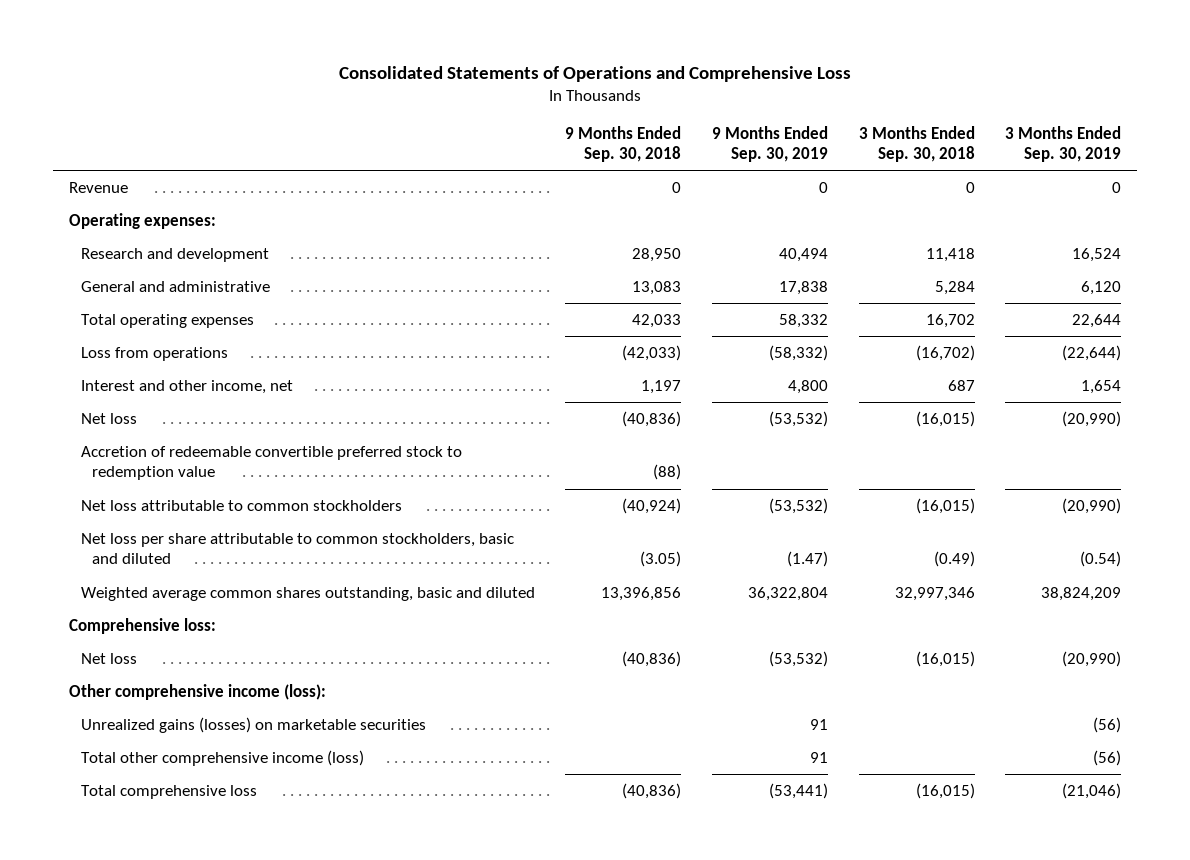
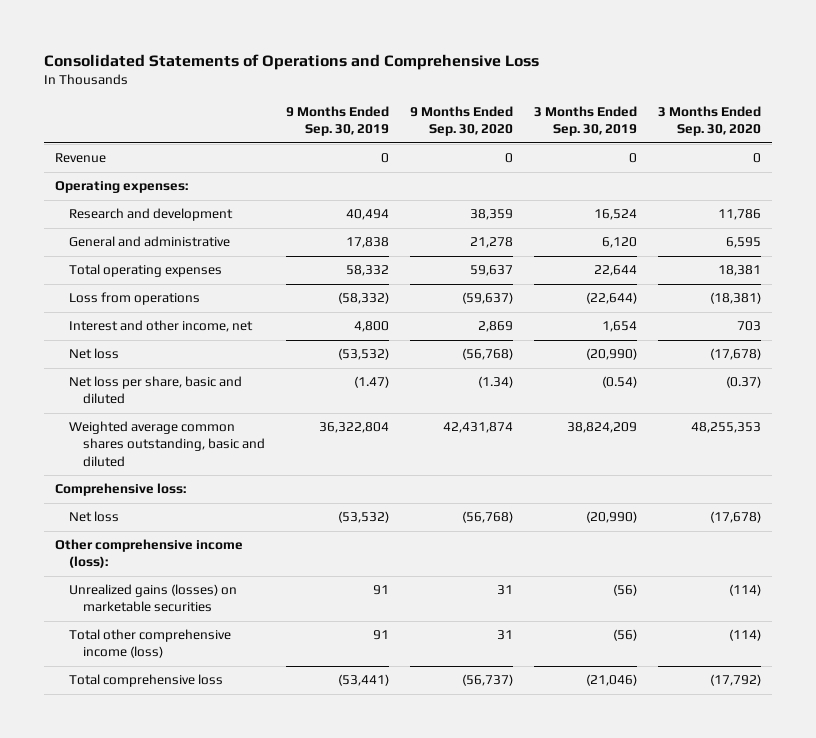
[565,125,682,163] 9 Months Ended Sep. 30, 2018 -> none
[858,125,975,163] 3 Months Ended Sep. 30, 2018 -> none
none -> [410,106,514,137] 9 Months Ended Sep. 30, 2020
none -> [658,106,762,137] 3 Months Ended Sep. 30, 2020
[80,445,462,481] Accretion of redeemable convertible preferred stock to redemption value -> none
[80,499,402,511] Net loss attributable to common stockholders -> none
[80,532,514,565] Net loss per share attributable to common stockholders, basic and diluted -> [68,376,242,405] Net loss per share, basic and diluted

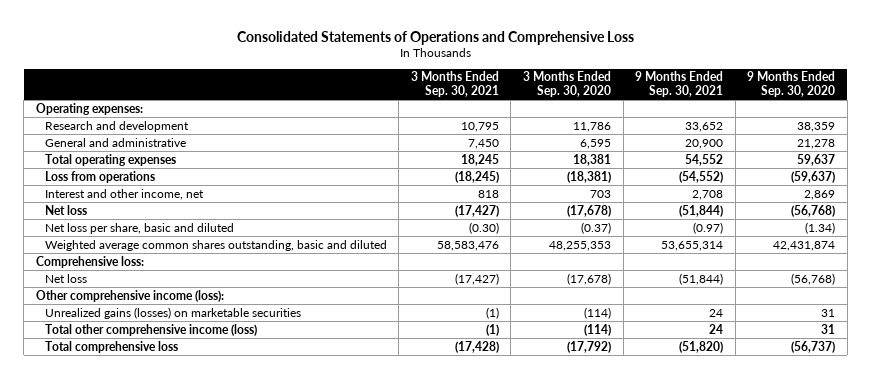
[286,106,390,137] 9 Months Ended Sep. 30, 2019 -> none
[534,106,638,137] 3 Months Ended Sep. 30, 2019 -> none
none -> [410,71,499,98] 3 Months Ended Sep. 30, 2021
none -> [635,71,724,98] 9 Months Ended Sep. 30, 2021
[54,153,106,164] Revenue -> none

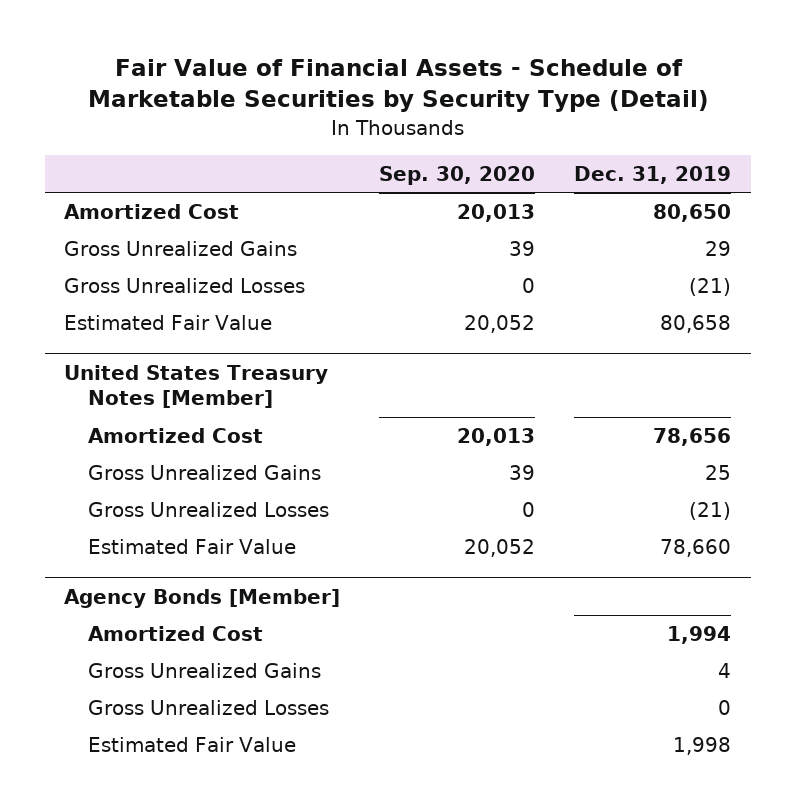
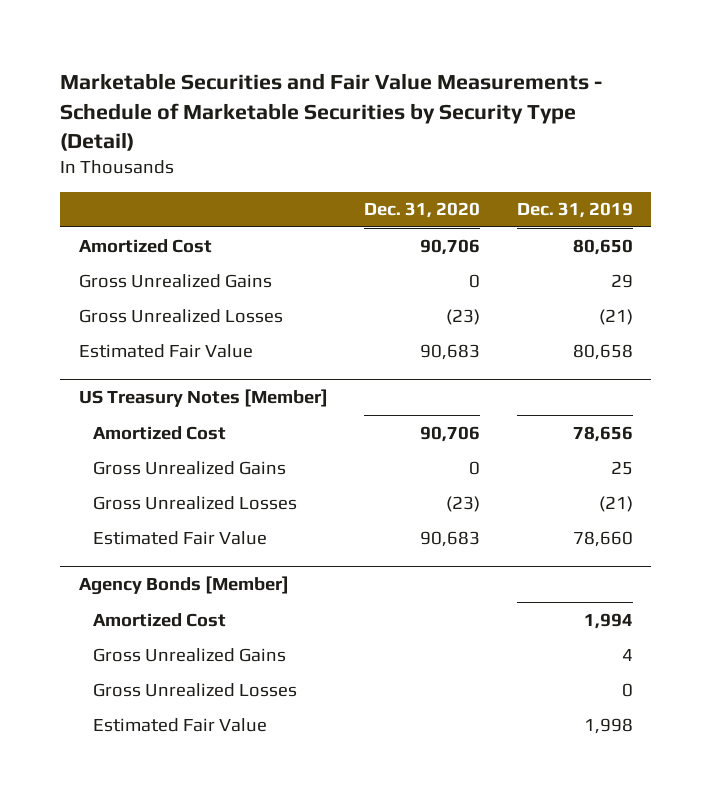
[87,58,709,113] Fair Value of Financial Assets - Schedule of Marketable Securities by Security Type (Detail) -> [60,73,603,151] Marketable Securities and Fair Value Measurements - Schedule of Marketable Securities by Security Type (Detail)
[379,165,536,185] Sep. 30, 2020 -> none
none -> [364,202,481,219] Dec. 31, 2020
[64,364,329,409] United States Treasury Notes [Member] -> [78,389,328,408] US Treasury Notes [Member]

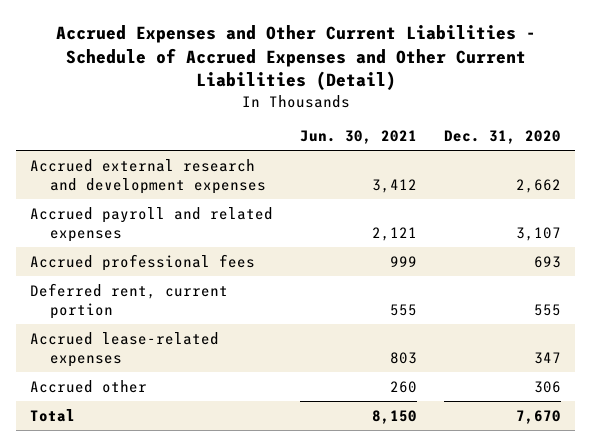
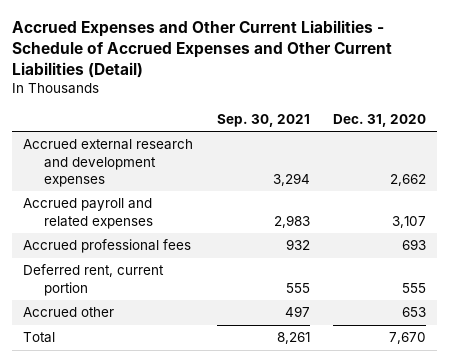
[300,130,418,145] Jun. 30, 2021 -> none
none -> [216,113,310,127] Sep. 30, 2021
[29,331,219,368] Accrued lease-related expenses -> none
[534,380,562,393] 306 -> [401,307,426,318] 653

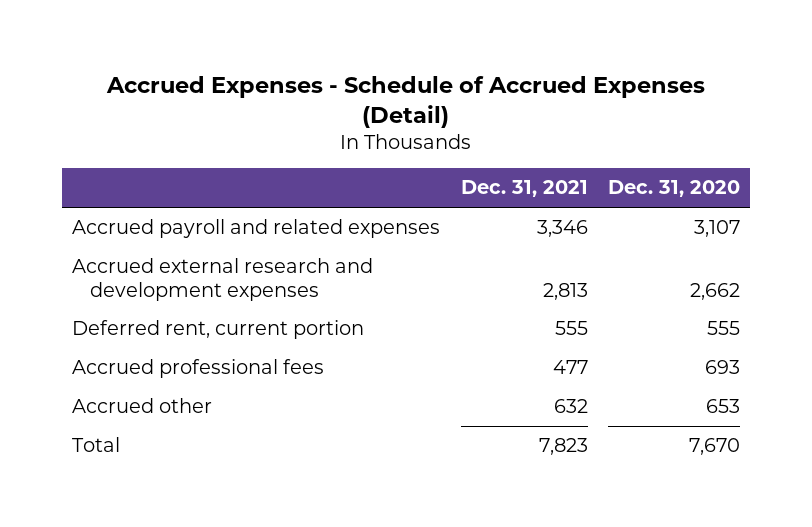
[11,19,392,78] Accrued Expenses and Other Current Liabilities - Schedule of Accrued Expenses and Other Current Liabilities (Detail) -> [106,75,706,128] Accrued Expenses - Schedule of Accrued Expenses (Detail)
[216,113,310,127] Sep. 30, 2021 -> none
none -> [460,180,588,198] Dec. 31, 2021
[23,139,194,187] Accrued external research and development expenses -> [72,258,374,301] Accrued external research and development expenses
[23,239,192,254] Accrued professional fees -> [72,359,325,379] Accrued professional fees

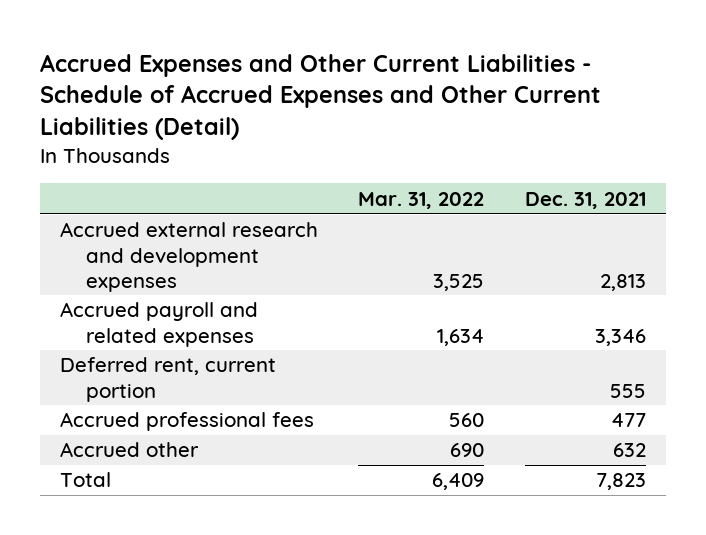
[106,75,706,128] Accrued Expenses - Schedule of Accrued Expenses (Detail) -> [39,53,601,141] Accrued Expenses and Other Current Liabilities - Schedule of Accrued Expenses and Other Current Liabilities (Detail)
[607,180,740,198] Dec. 31, 2020 -> none
none -> [358,191,485,209] Mar. 31, 2022
[72,219,441,239] Accrued payroll and related expenses -> [59,302,258,347] Accrued payroll and related expenses

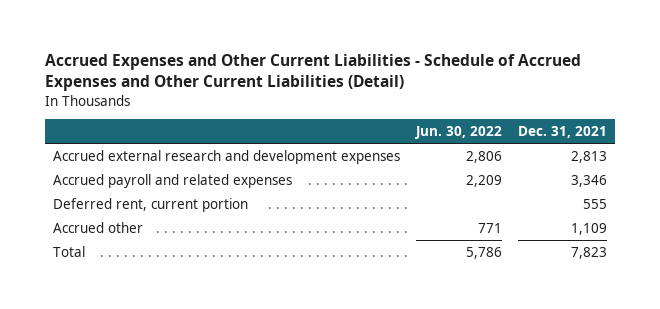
[358,191,485,209] Mar. 31, 2022 -> none
none -> [415,126,503,140] Jun. 30, 2022
[59,412,314,432] Accrued professional fees -> none
[612,443,646,458] 632 -> [571,223,608,236] 1,109

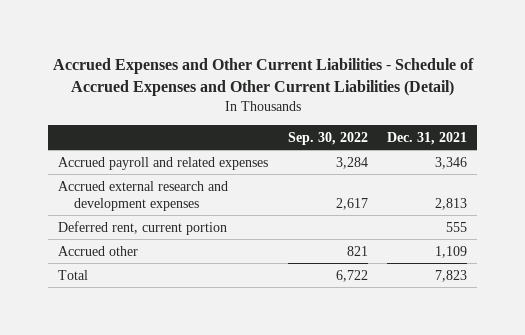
[415,126,503,140] Jun. 30, 2022 -> none
none -> [287,131,368,145] Sep. 30, 2022
[53,150,401,165] Accrued external research and development expenses -> [58,180,229,211] Accrued external research and development expenses

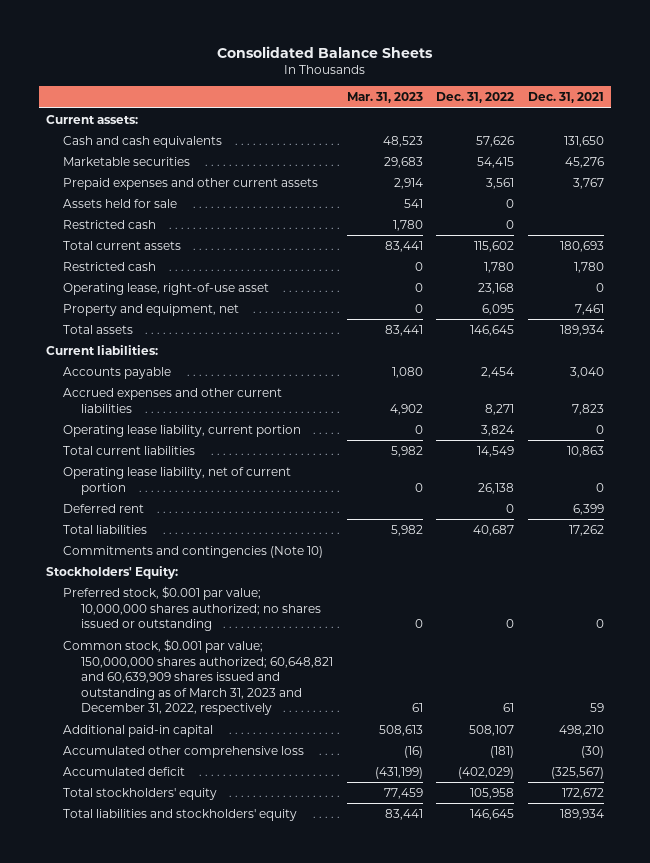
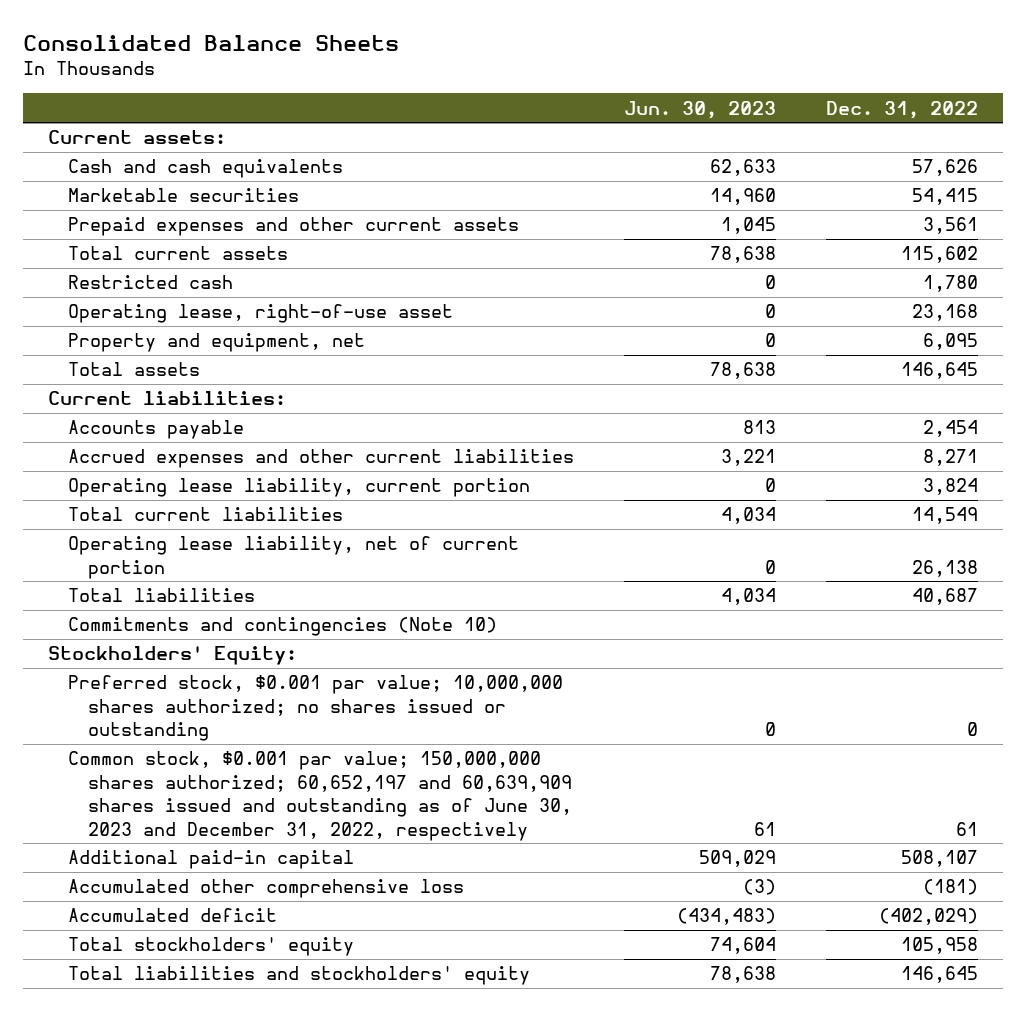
[346,92,423,104] Mar. 31, 2023 -> none
[528,92,605,104] Dec. 31, 2021 -> none
none -> [623,100,776,119] Jun. 30, 2023
[63,198,178,208] Assets held for sale -> none
[63,219,157,229] Restricted cash -> none
[63,503,145,513] Deferred rent -> none
[63,638,334,716] Common stock, $0.001 par value; 150,000,000 shares authorized; 60,648,821 and 60,639,909 shares issued and outstanding as of March 31, 2023 and December 31, 2022, respectively -> [67,751,572,841] Common stock, $0.001 par value; 150,000,000 shares authorized; 60,652,197 and 60,639,909 shares issued and outstanding as of June 30, 2023 and December 31, 2022, respectively

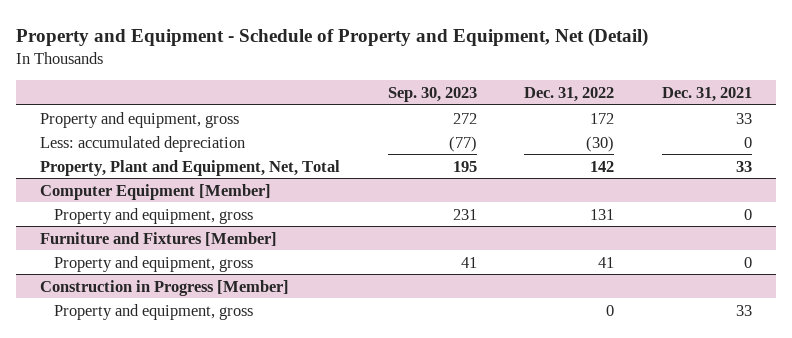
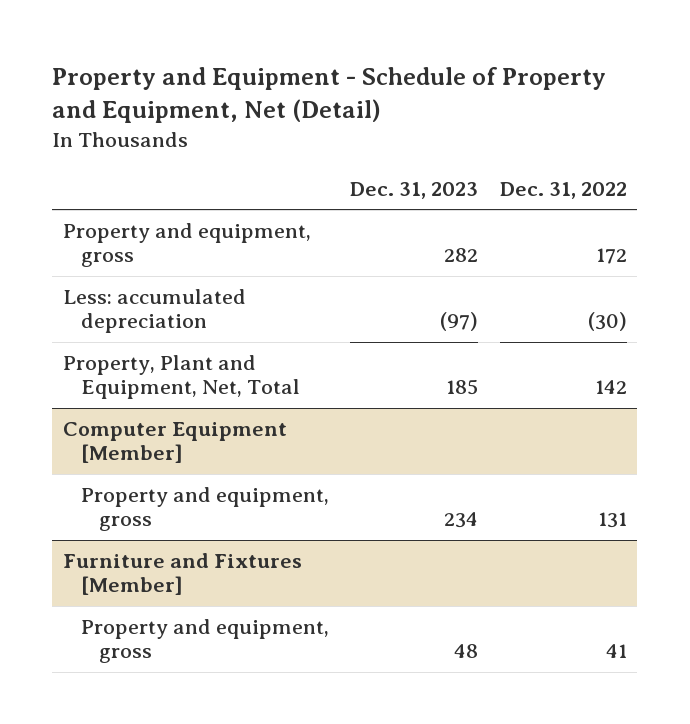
[387,86,477,102] Sep. 30, 2023 -> none
[662,86,753,102] Dec. 31, 2021 -> none
none -> [350,182,479,200] Dec. 31, 2023
[40,279,290,296] Construction in Progress [Member] -> none
[54,303,254,320] Property and equipment, gross -> none

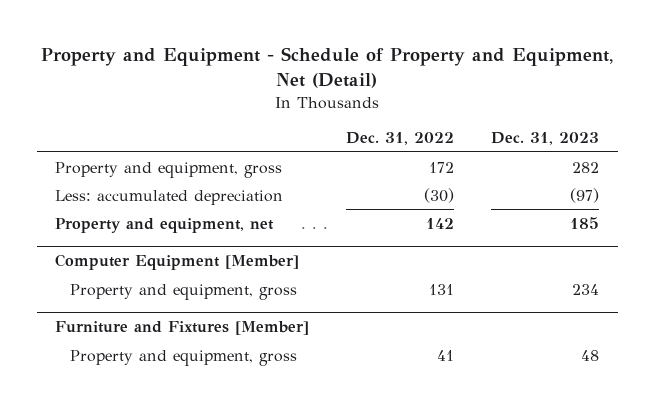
[62,354,300,400] Property, Plant and Equipment, Net, Total -> [55,217,275,233] Property and equipment, net

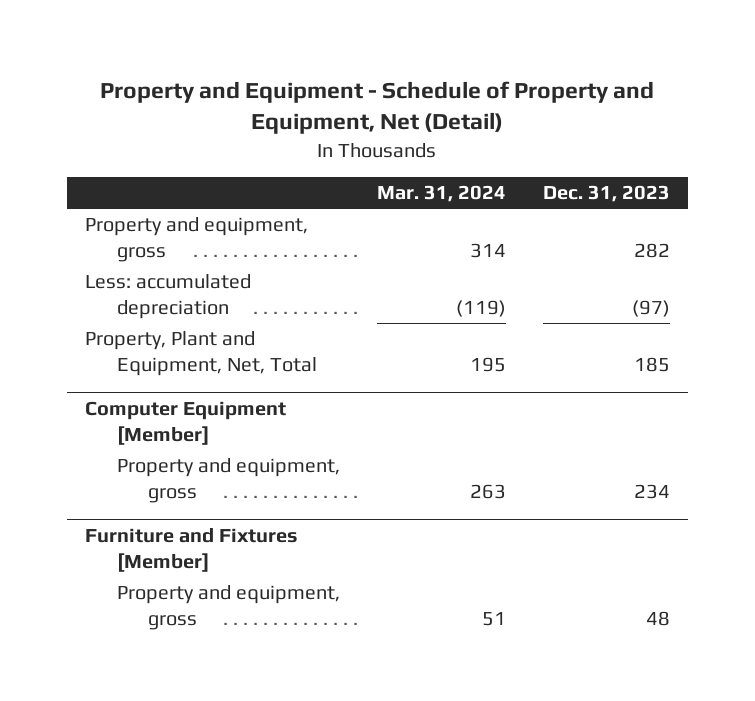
[346,132,455,146] Dec. 31, 2022 -> none
none -> [376,185,506,203] Mar. 31, 2024
[55,217,275,233] Property and equipment, net -> [85,331,317,377] Property, Plant and Equipment, Net, Total

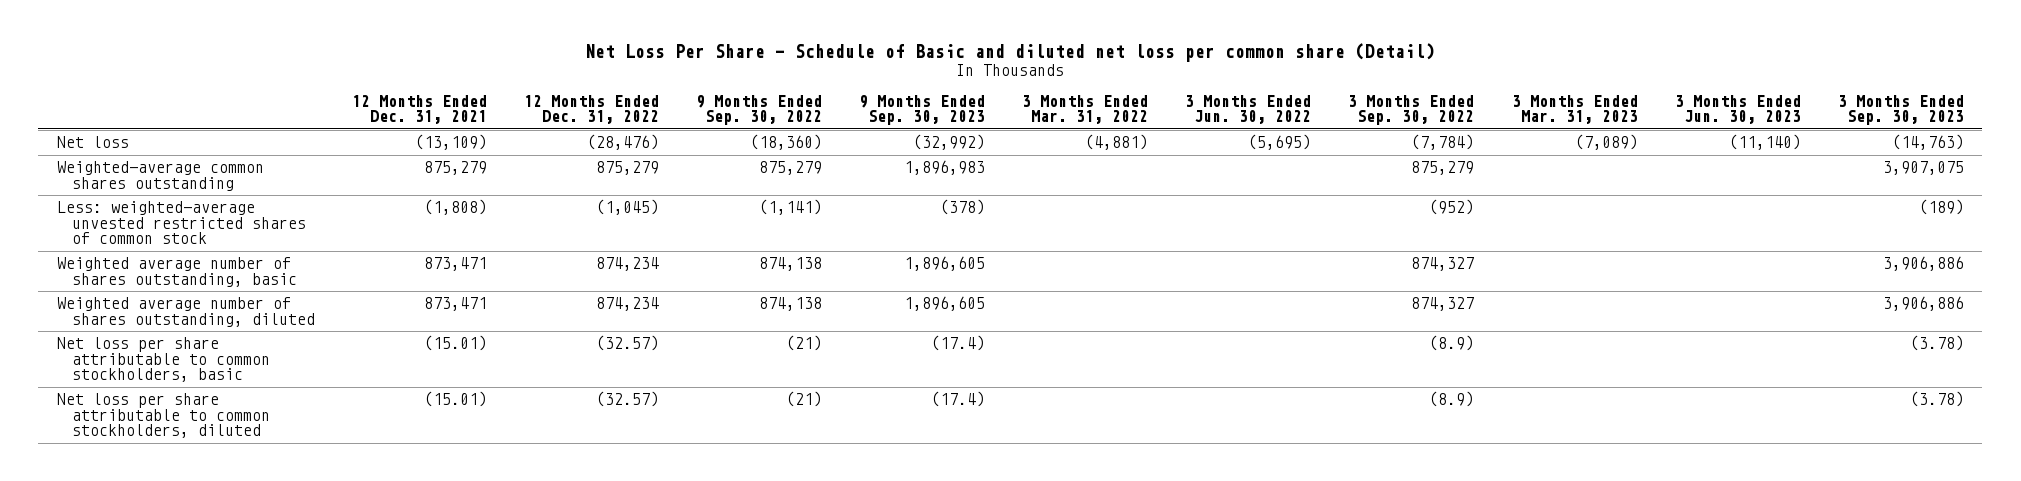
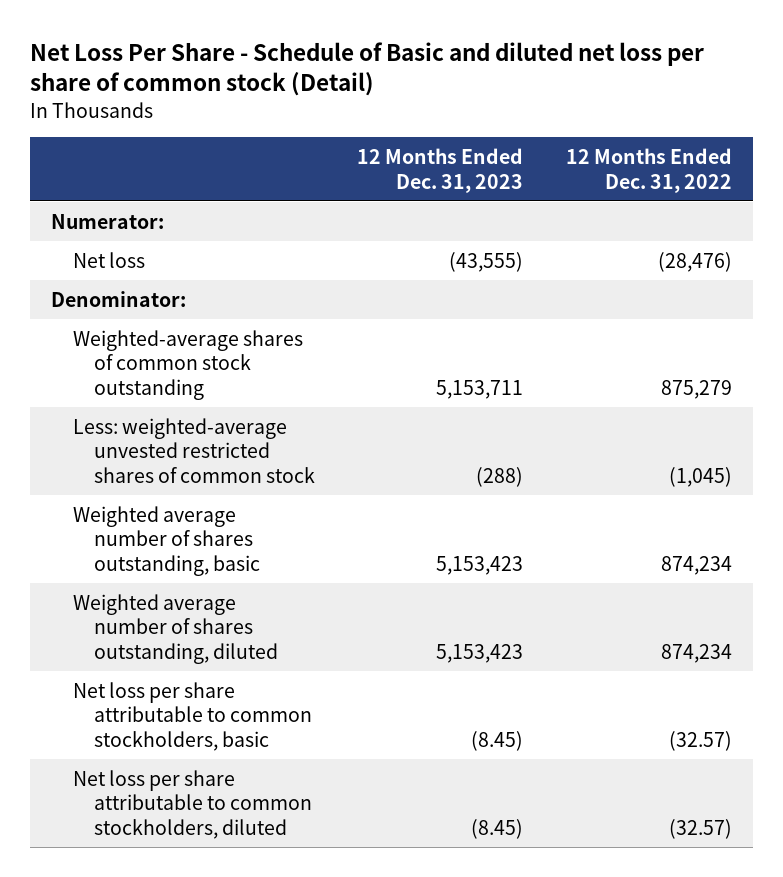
[585,43,1436,63] Net Loss Per Share - Schedule of Basic and diluted net loss per common share (Detail) -> [30,41,705,97] Net Loss Per Share - Schedule of Basic and diluted net loss per share of common stock (Detail)
[351,94,487,125] 12 Months Ended Dec. 31, 2021 -> none
[696,94,823,126] 9 Months Ended Sep. 30, 2022 -> none
[859,94,986,126] 9 Months Ended Sep. 30, 2023 -> none
[1022,94,1149,125] 3 Months Ended Mar. 31, 2022 -> none
[1185,94,1312,125] 3 Months Ended Jun. 30, 2022 -> none
[1348,94,1475,126] 3 Months Ended Sep. 30, 2022 -> none
[1511,94,1638,125] 3 Months Ended Mar. 31, 2023 -> none
[1674,94,1801,125] 3 Months Ended Jun. 30, 2023 -> none
[1837,94,1964,126] 3 Months Ended Sep. 30, 2023 -> none
none -> [357,147,524,193] 12 Months Ended Dec. 31, 2023
none -> [51,213,165,229] Numerator:
none -> [51,290,187,307] Denominator:
[56,161,264,191] Weighted-average common shares outstanding -> [72,329,303,400] Weighted-average shares of common stock outstanding

